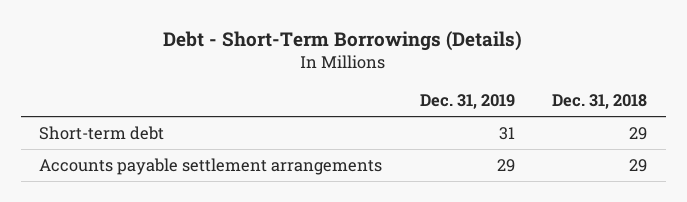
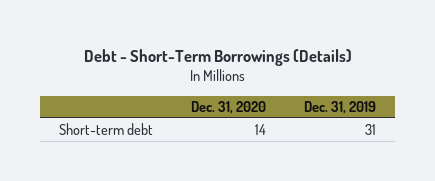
[552,94,648,110] Dec. 31, 2018 -> none
none -> [191,100,267,114] Dec. 31, 2020
[39,157,383,175] Accounts payable settlement arrangements -> none

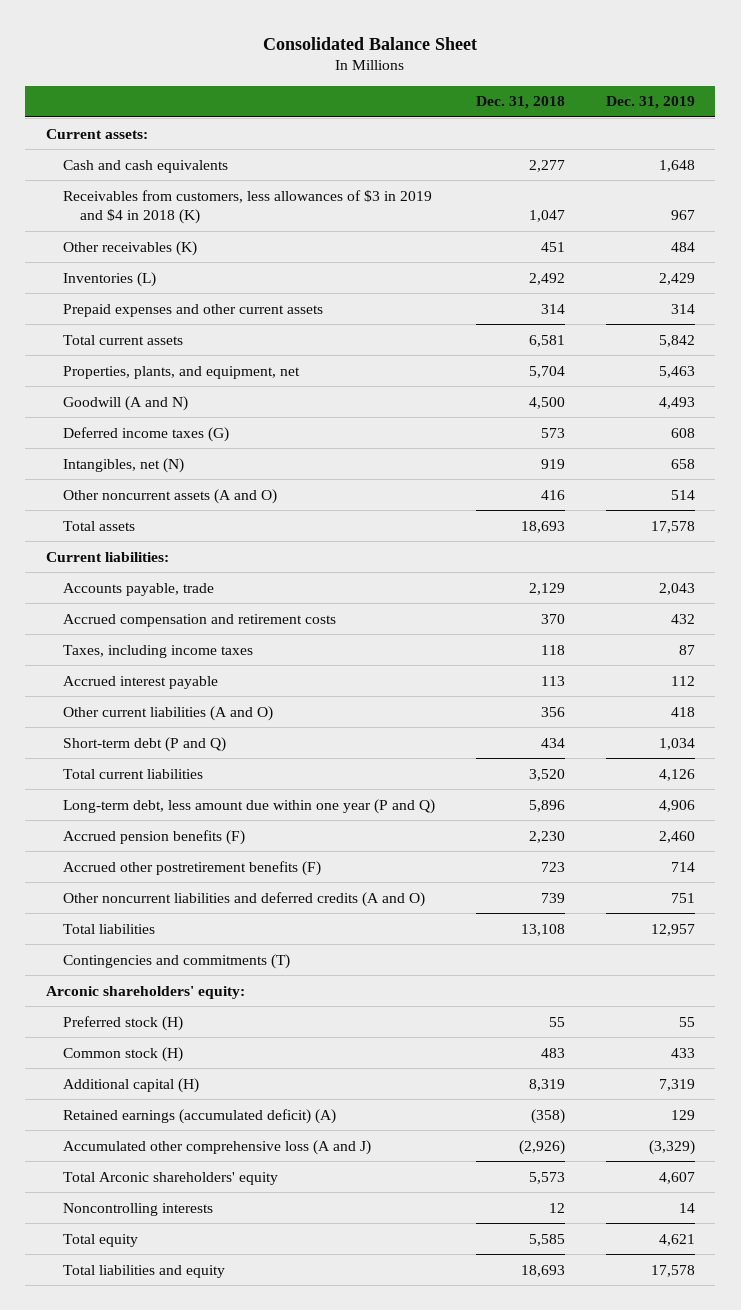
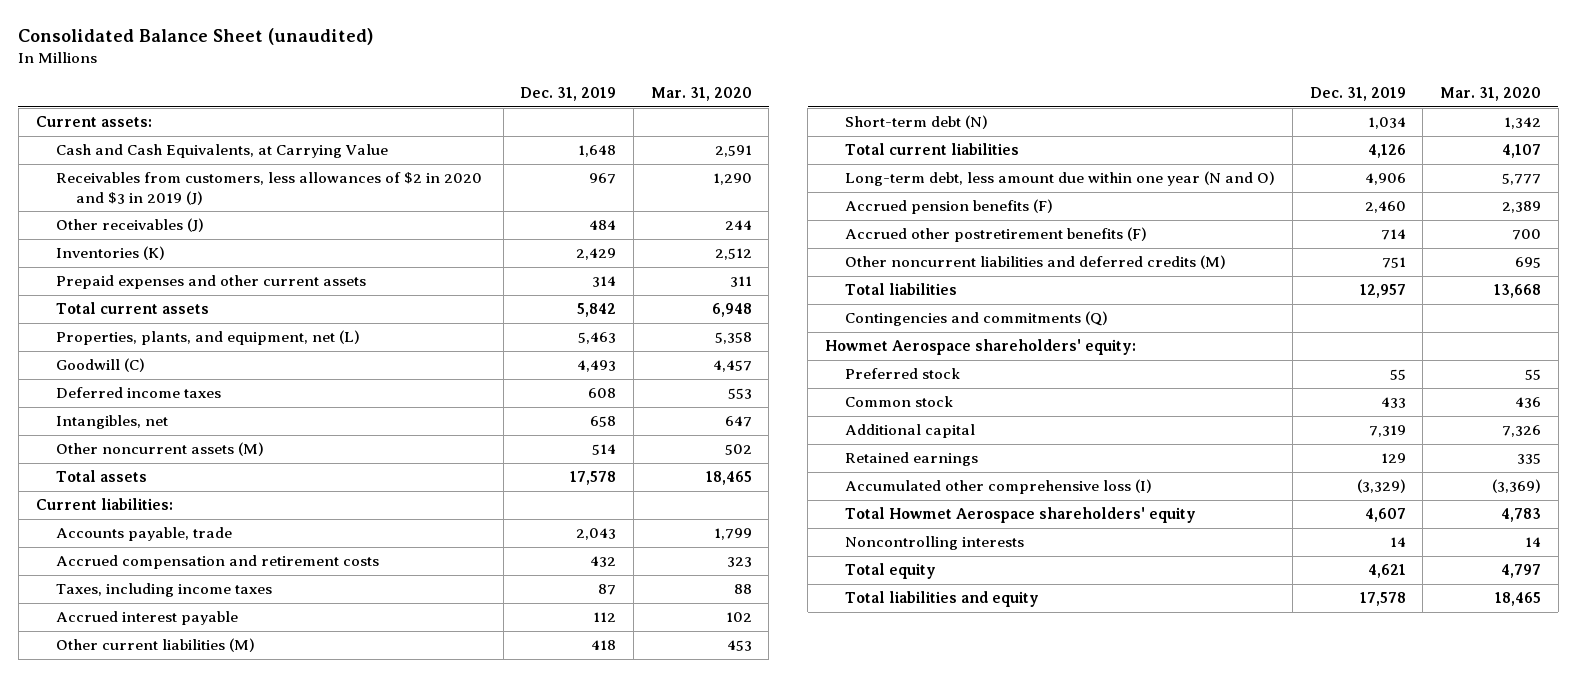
[263,36,478,50] Consolidated Balance Sheet -> [18,28,374,46] Consolidated Balance Sheet (unaudited)
[475,96,565,110] Dec. 31, 2018 -> none
none -> [650,87,752,102] Mar. 31, 2020
[62,159,228,173] Cash and cash equivalents -> [55,144,388,159] Cash and Cash Equivalents, at Carrying Value
[62,189,432,225] Receivables from customers, less allowances of $3 in 2019 and $4 in 2018 (K) -> [55,172,482,205] Receivables from customers, less allowances of $2 in 2020 and $3 in 2019 (J)
[62,240,197,256] Other receivables (K) -> [55,218,204,233] Other receivables (J)
[62,271,156,287] Inventories (L) -> [55,246,165,261] Inventories (K)
[62,365,300,379] Properties, plants, and equipment, net -> [55,330,360,346] Properties, plants, and equipment, net (L)
[62,395,188,411] Goodwill (A and N) -> [55,358,145,373] Goodwill (C)
[62,426,229,442] Deferred income taxes (G) -> [55,387,221,399] Deferred income taxes
[62,457,184,473] Intangibles, net (N) -> [55,415,168,430] Intangibles, net
[62,488,277,504] Other noncurrent assets (A and O) -> [55,442,264,457] Other noncurrent assets (M)
[62,705,273,721] Other current liabilities (A and O) -> [55,638,255,653] Other current liabilities (M)
[62,736,226,752] Short-term debt (P and Q) -> [845,115,989,130] Short-term debt (N)
[62,798,435,814] Long-term debt, less amount due within one year (P and Q) -> [845,171,1276,187] Long-term debt, less amount due within one year (N and O)
[62,891,425,907] Other noncurrent liabilities and deferred credits (A and O) -> [845,255,1227,270] Other noncurrent liabilities and deferred credits (M)
[62,953,290,969] Contingencies and commitments (T) -> [845,311,1109,327] Contingencies and commitments (Q)
[45,985,245,999] Arconic shareholders' equity: -> [824,339,1136,356] Howmet Aerospace shareholders' equity:
[62,1015,183,1031] Preferred stock (H) -> [845,368,961,380] Preferred stock
[62,1046,183,1062] Common stock (H) -> [845,396,954,408] Common stock
[62,1077,199,1093] Additional capital (H) -> [845,424,976,439] Additional capital
[62,1108,336,1124] Retained earnings (accumulated deficit) (A) -> [845,452,979,467] Retained earnings
[62,1139,371,1155] Accumulated other comprehensive loss (A and J) -> [845,479,1153,495] Accumulated other comprehensive loss (I)
[62,1171,278,1185] Total Arconic shareholders' equity -> [845,507,1197,524] Total Howmet Aerospace shareholders' equity

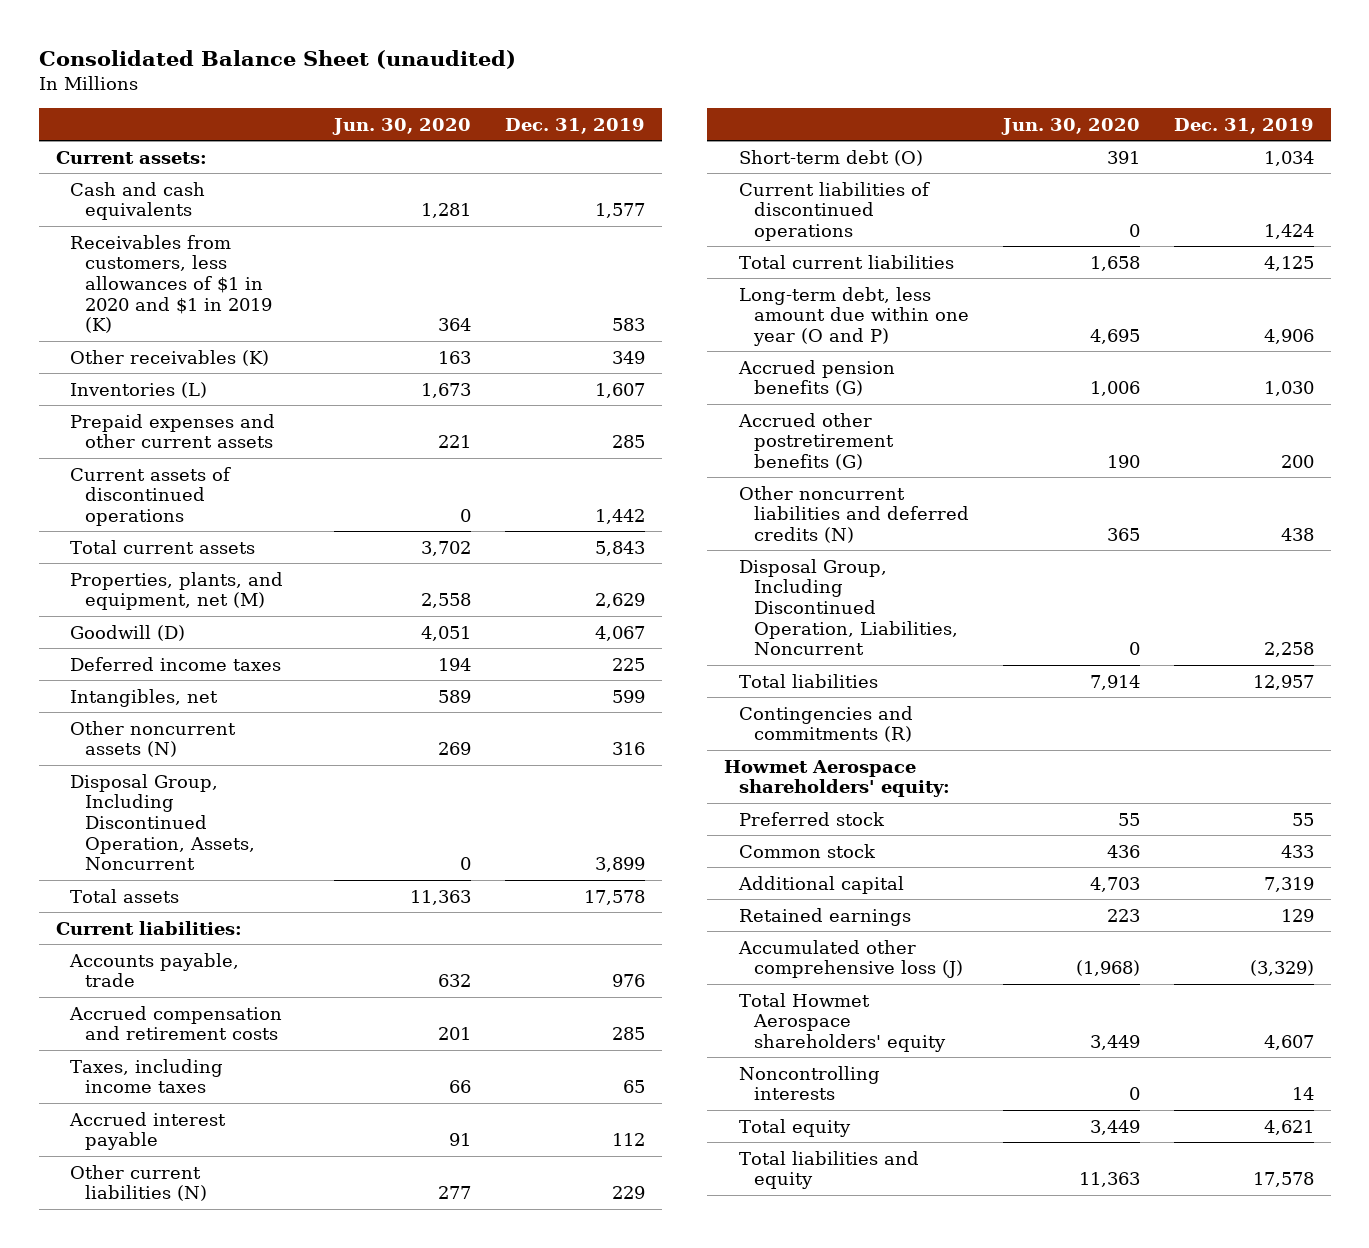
[650,87,752,102] Mar. 31, 2020 -> none
none -> [332,117,472,135] Jun. 30, 2020
[55,144,388,159] Cash and Cash Equivalents, at Carrying Value -> [70,181,206,221] Cash and cash equivalents
[578,145,617,158] 1,648 -> [595,203,646,219] 1,577
[55,172,482,205] Receivables from customers, less allowances of $2 in 2020 and $3 in 2019 (J) -> [70,234,273,334] Receivables from customers, less allowances of $1 in 2020 and $1 in 2019 (K)
[589,173,617,185] 967 -> [612,318,646,332] 583
[55,218,204,233] Other receivables (J) -> [70,349,270,366] Other receivables (K)
[589,220,617,231] 484 -> [612,350,646,364] 349
[55,246,165,261] Inventories (K) -> [70,381,208,398] Inventories (L)
[576,248,617,261] 2,429 -> [595,382,646,398] 1,607
[592,276,617,288] 314 -> [612,435,646,449] 285
none -> [70,466,232,526] Current assets of discontinued operations
[577,303,617,318] 5,842 -> [595,540,646,556] 5,843
[55,330,360,346] Properties, plants, and equipment, net (L) -> [70,571,284,611] Properties, plants, and equipment, net (M)
[578,332,617,345] 5,463 -> [595,593,646,609] 2,629
[55,358,145,373] Goodwill (C) -> [70,624,186,641] Goodwill (D)
[577,360,617,373] 4,493 -> [595,625,646,641] 4,067
[588,388,617,399] 608 -> [612,657,646,671] 225
[590,416,617,428] 658 -> [612,689,646,703] 599
[55,442,264,457] Other noncurrent assets (M) -> [70,720,237,758] Other noncurrent assets (N)
[592,444,617,456] 514 -> [612,742,646,756] 316
none -> [70,773,256,871] Disposal Group, Including Discontinued Operation, Assets, Noncurrent
[576,528,617,541] 2,043 -> [612,974,646,988] 976
[590,556,617,568] 432 -> [612,1027,646,1041] 285
[598,584,617,596] 87 -> [623,1080,646,1094] 65
[55,638,255,653] Other current liabilities (M) -> [70,1164,208,1202] Other current liabilities (N)
[591,640,617,651] 418 -> [612,1186,646,1200] 229
[845,115,989,130] Short-term debt (N) -> [738,149,923,166] Short-term debt (O)
none -> [738,181,930,241] Current liabilities of discontinued operations
[1367,144,1406,159] 4,126 -> [1263,255,1314,271] 4,125
[845,171,1276,187] Long-term debt, less amount due within one year (N and O) -> [738,286,969,346] Long-term debt, less amount due within one year (O and P)
[845,199,1054,215] Accrued pension benefits (F) -> [737,359,895,397] Accrued pension benefits (G)
[1364,201,1406,214] 2,460 -> [1263,381,1314,397] 1,030
[845,227,1148,243] Accrued other postretirement benefits (F) -> [737,412,894,470] Accrued other postretirement benefits (G)
[1380,229,1406,241] 714 -> [1280,454,1314,468] 200
[845,255,1227,270] Other noncurrent liabilities and deferred credits (M) -> [738,485,969,543] Other noncurrent liabilities and deferred credits (N)
[1381,257,1406,269] 751 -> [1280,527,1314,541] 438
none -> [738,558,958,656] Disposal Group, Including Discontinued Operation, Liabilities, Noncurrent
[845,311,1109,327] Contingencies and commitments (Q) -> [738,705,913,743] Contingencies and commitments (R)
[845,479,1153,495] Accumulated other comprehensive loss (I) -> [737,939,963,979] Accumulated other comprehensive loss (J)

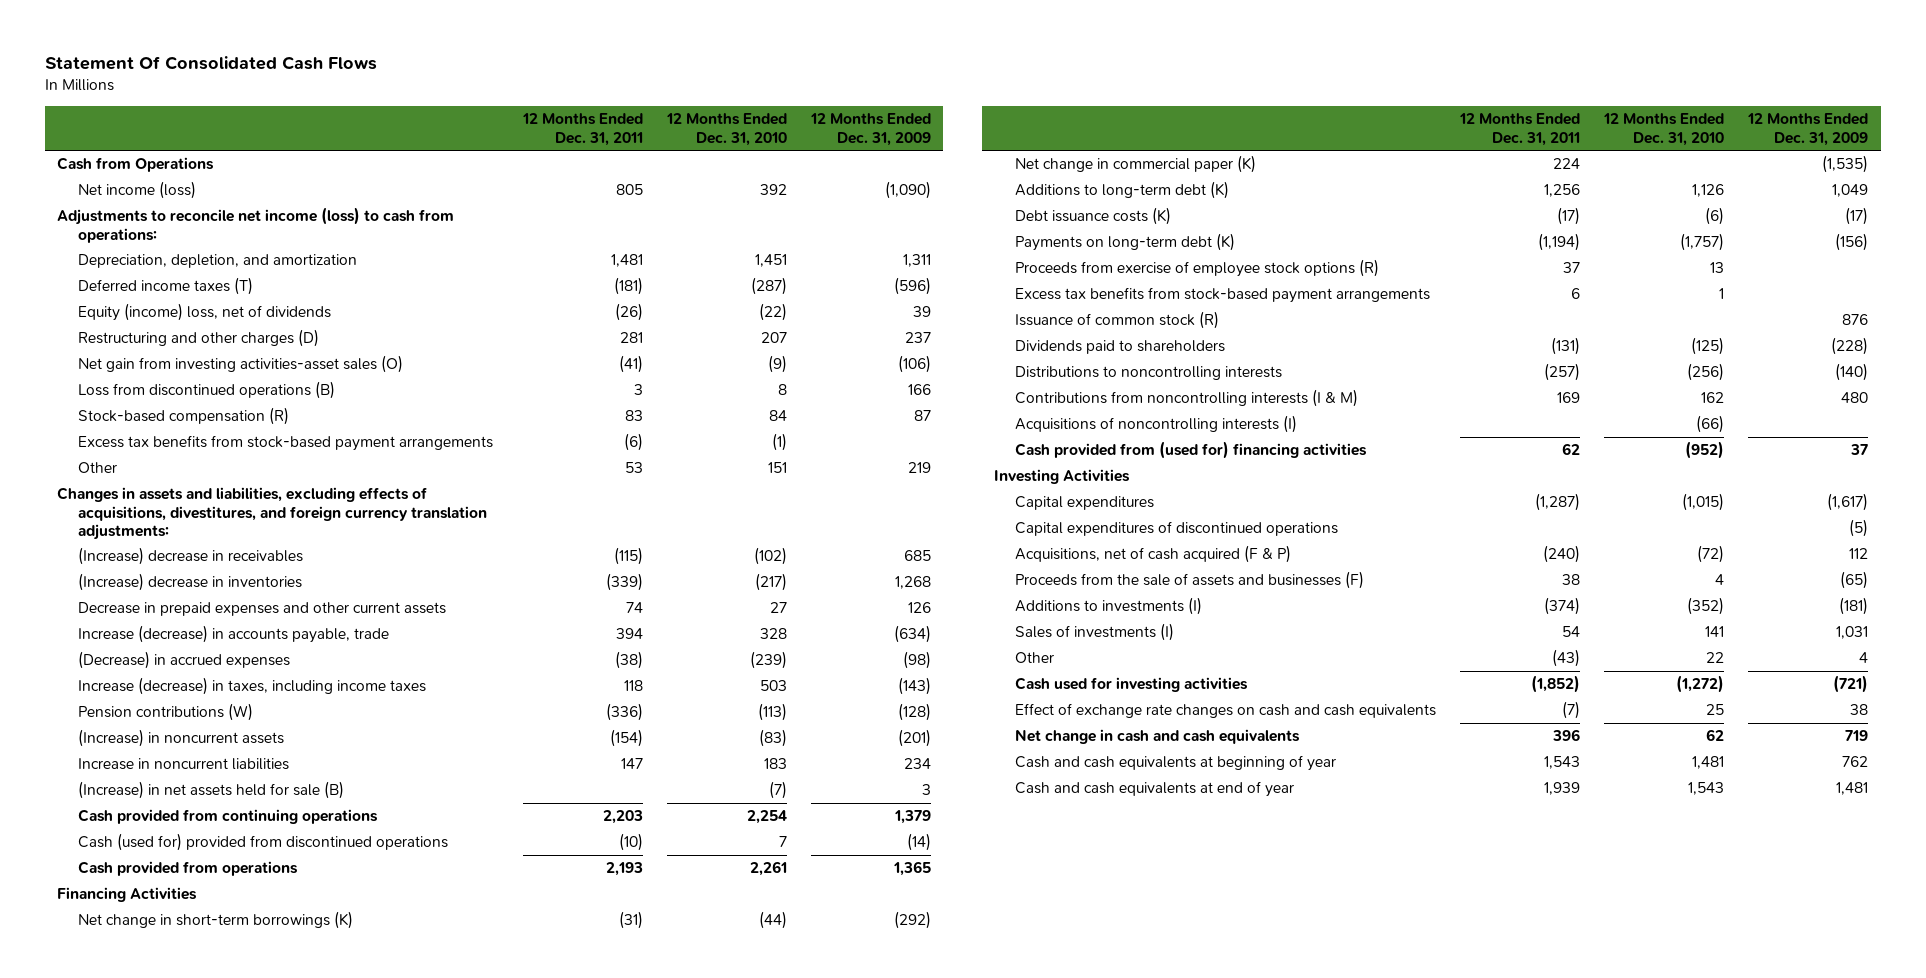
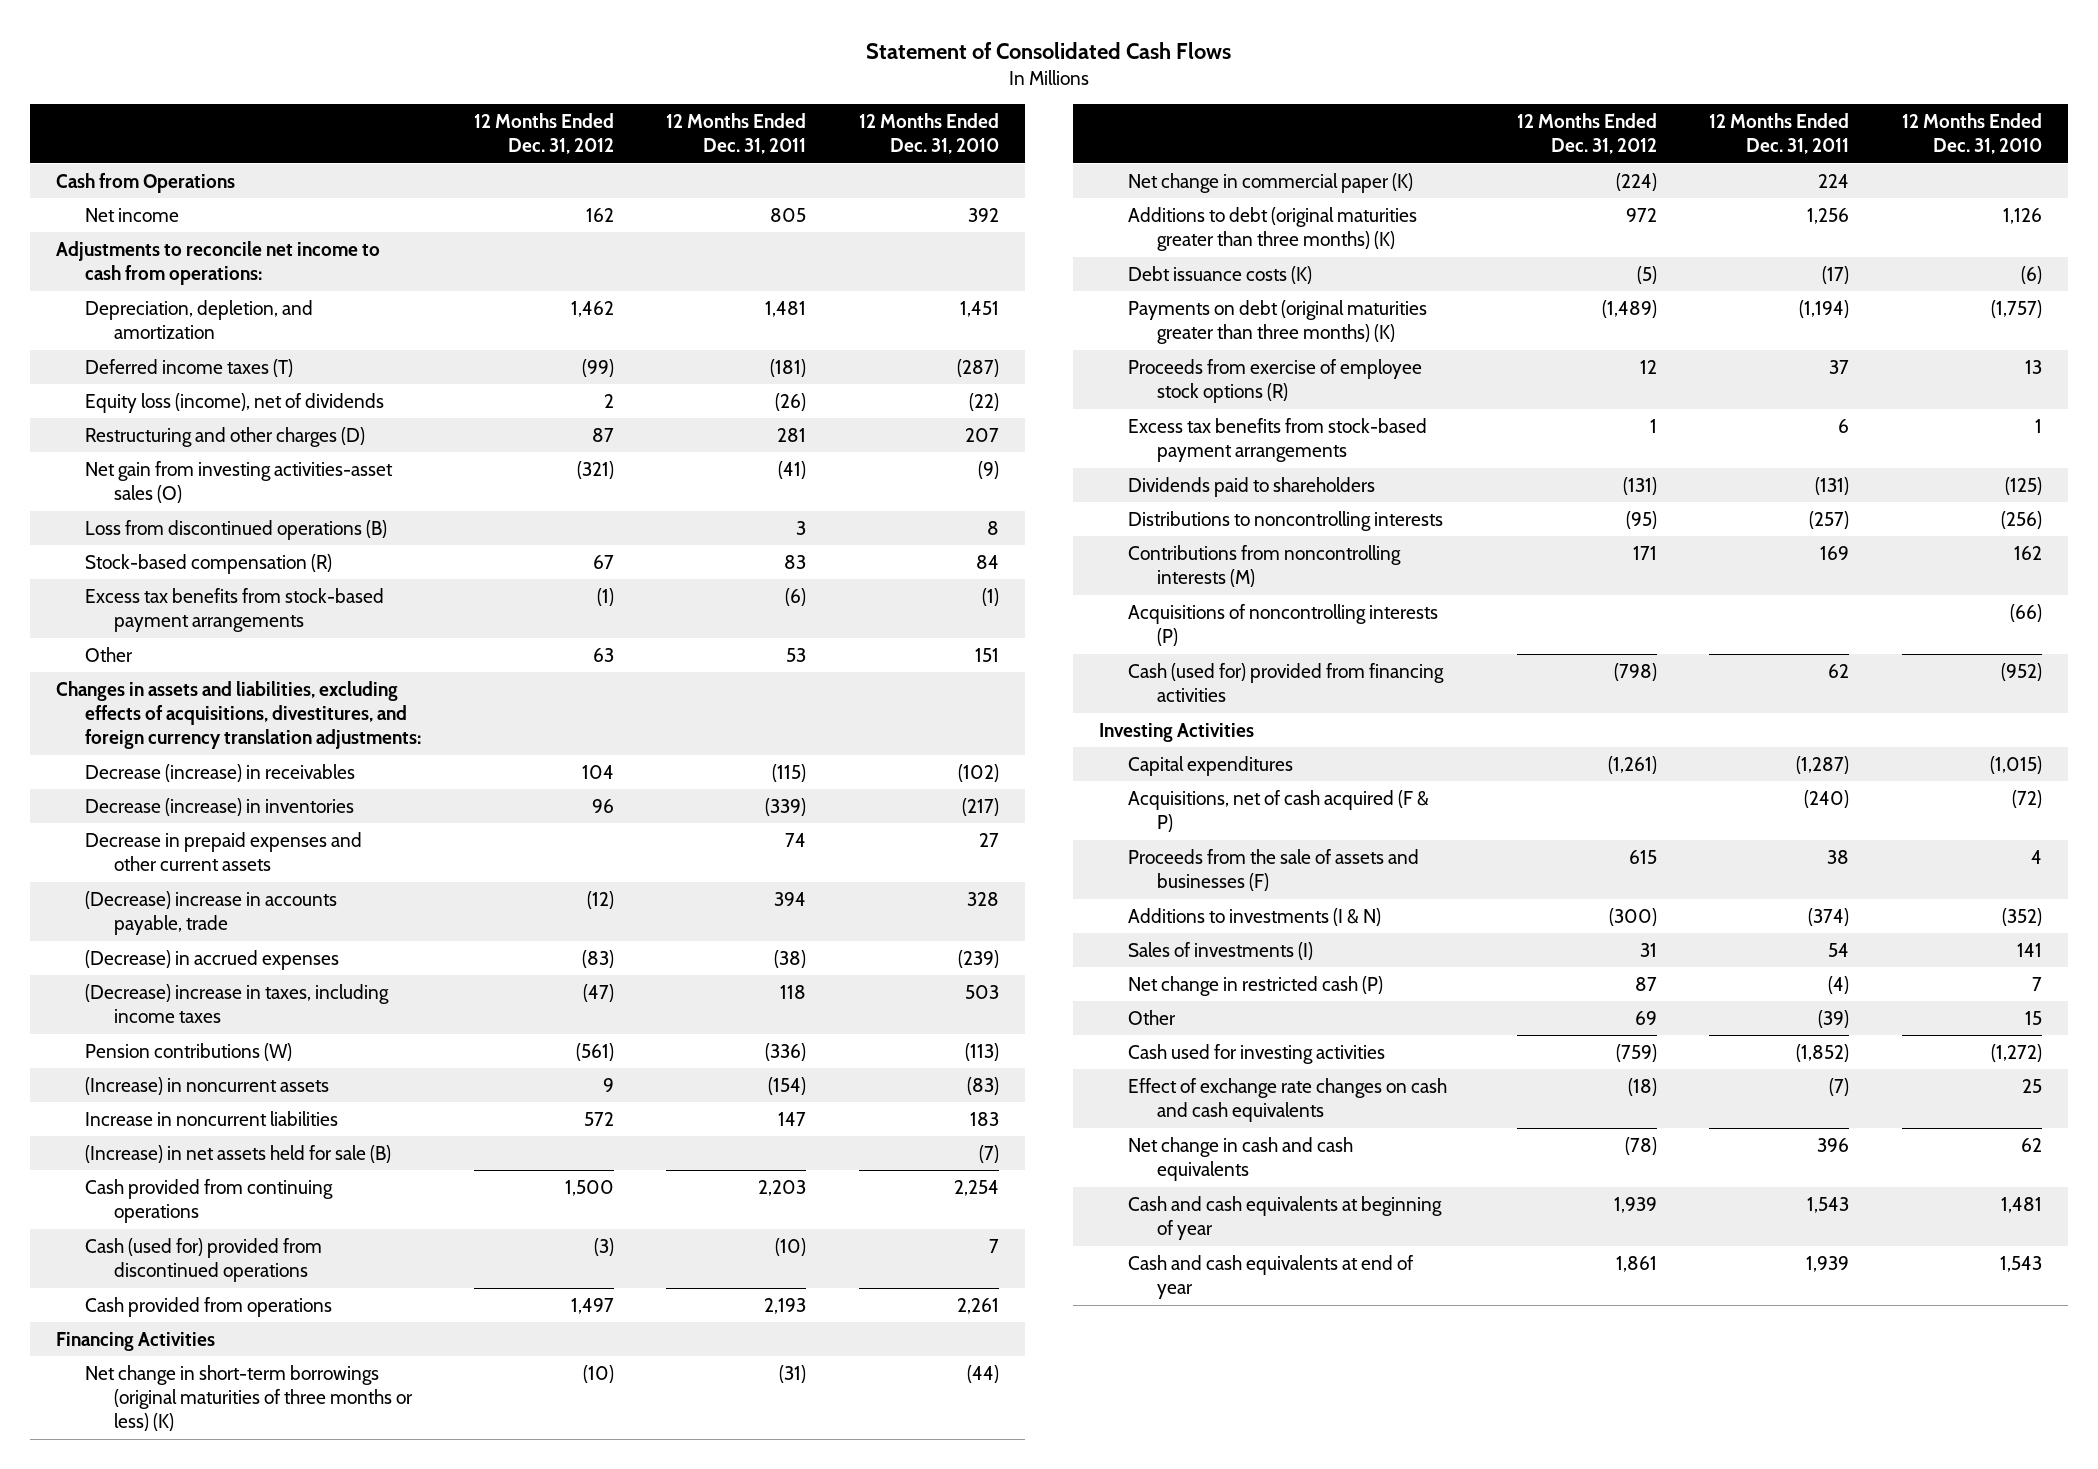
[45,56,378,71] Statement Of Consolidated Cash Flows -> [865,42,1231,60] Statement of Consolidated Cash Flows
[810,113,932,146] 12 Months Ended Dec. 31, 2009 -> none
none -> [473,113,614,155] 12 Months Ended Dec. 31, 2012
[77,181,196,200] Net income (loss) -> [85,207,180,222] Net income
[57,207,455,243] Adjustments to reconcile net income (loss) to cash from operations: -> [56,240,381,286] Adjustments to reconcile net income to cash from operations:
[77,303,331,322] Equity (income) loss, net of dividends -> [85,392,385,413] Equity loss (income), net of dividends
[77,547,303,566] (Increase) decrease in receivables -> [85,763,356,782] Decrease (increase) in receivables
[77,573,302,592] (Increase) decrease in inventories -> [85,797,355,816] Decrease (increase) in inventories
[77,625,389,644] Increase (decrease) in accounts payable, trade -> [85,890,338,936] (Decrease) increase in accounts payable, trade
[77,677,426,696] Increase (decrease) in taxes, including income taxes -> [85,983,390,1024] (Decrease) increase in taxes, including income taxes
[77,911,353,930] Net change in short-term borrowings (K) -> [85,1364,414,1432] Net change in short-term borrowings (original maturities of three months or less) (K)
[1014,181,1229,200] Additions to long-term debt (K) -> [1128,206,1418,252] Additions to debt (original maturities greater than three months) (K)
[1014,233,1235,252] Payments on long-term debt (K) -> [1128,299,1428,345] Payments on debt (original maturities greater than three months) (K)
[1014,311,1219,330] Issuance of common stock (R) -> none
[1014,389,1358,408] Contributions from noncontrolling interests (I & M) -> [1128,544,1402,588] Contributions from noncontrolling interests (M)
[1014,415,1297,434] Acquisitions of noncontrolling interests (I) -> [1128,603,1439,647] Acquisitions of noncontrolling interests (P)
[1014,441,1367,460] Cash provided from (used for) financing activities -> [1128,662,1445,703] Cash (used for) provided from financing activities
[1014,521,1338,537] Capital expenditures of discontinued operations -> none
[1014,597,1202,616] Additions to investments (I) -> [1128,907,1382,926] Additions to investments (I & N)
none -> [1128,975,1384,996] Net change in restricted cash (P)
[1552,649,1581,668] (43) -> [1818,1009,1850,1028] (39)
[1706,652,1725,664] 22 -> [2024,1010,2042,1025] 15

